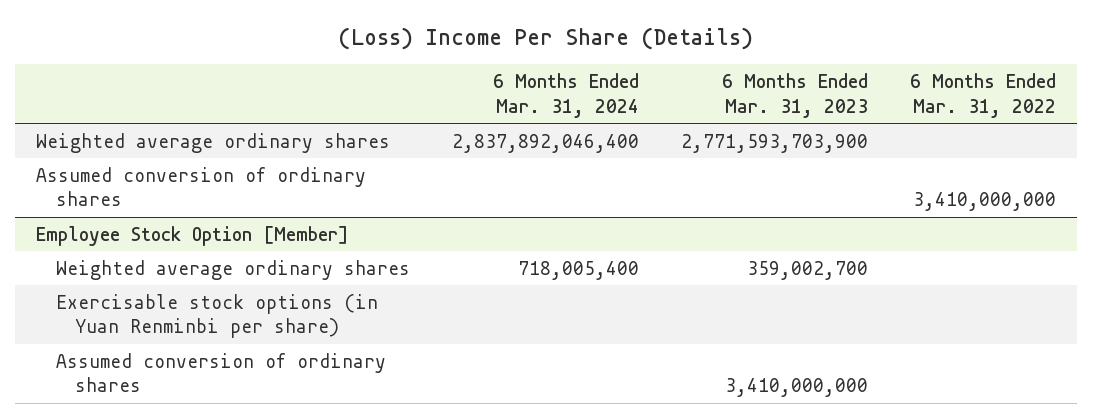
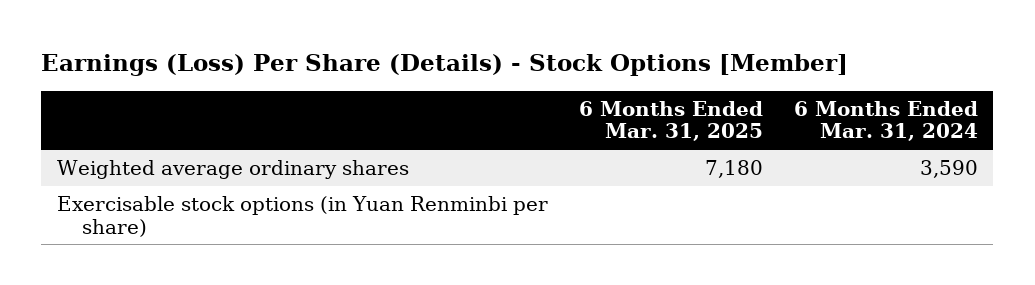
[338,27,754,51] (Loss) Income Per Share (Details) -> [41,54,849,77] Earnings (Loss) Per Share (Details) - Stock Options [Member]
[722,73,869,118] 6 Months Ended Mar. 31, 2023 -> none
[910,73,1057,118] 6 Months Ended Mar. 31, 2022 -> none
none -> [578,100,763,142] 6 Months Ended Mar. 31, 2025
[36,166,367,207] Assumed conversion of ordinary shares -> none
[36,225,350,246] Employee Stock Option [Member] -> none
[55,259,410,280] Weighted average ordinary shares -> none
[55,293,378,339] Exercisable stock options (in Yuan Renminbi per share) -> none
[55,352,386,393] Assumed conversion of ordinary shares -> none
[451,133,639,153] 2,837,892,046,400 -> [919,160,978,179] 3,590
none -> [56,196,548,237] Exercisable stock options (in Yuan Renminbi per share)

